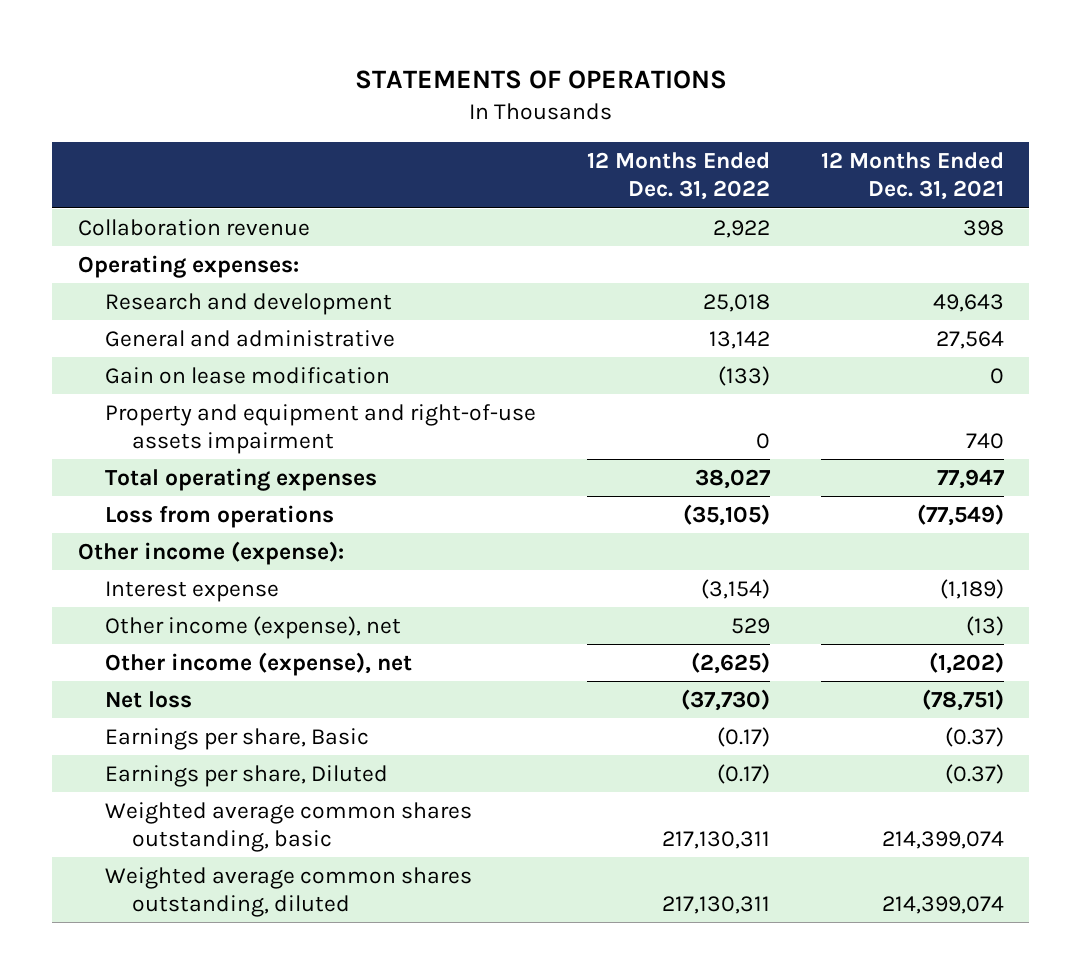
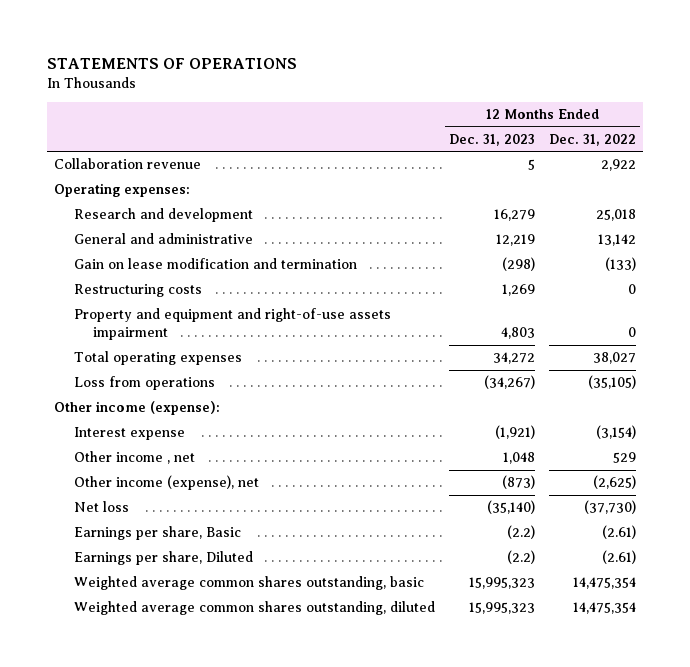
[820,152,1004,201] 12 Months Ended Dec. 31, 2021 -> none
none -> [448,133,535,146] Dec. 31, 2023
[105,366,391,384] Gain on lease modification -> [73,258,357,270] Gain on lease modification and termination
none -> [73,284,202,298] Restructuring costs
[105,615,402,639] Other income (expense), net -> [73,451,195,465] Other income , net
[716,726,770,747] (0.17) -> [602,525,637,540] (2.61)
[716,763,770,784] (0.17) -> [602,550,637,565] (2.61)
[661,830,770,849] 217,130,311 -> [573,577,637,590] 14,475,354
[661,895,770,914] 217,130,311 -> [573,602,637,615] 14,475,354

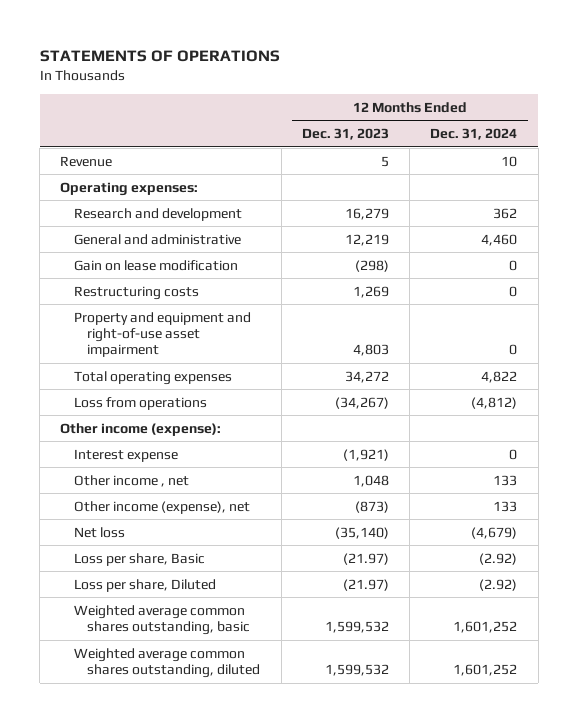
[549,133,637,146] Dec. 31, 2022 -> none
none -> [430,128,518,141] Dec. 31, 2024
[54,158,202,170] Collaboration revenue -> [60,155,113,167] Revenue
[73,258,357,270] Gain on lease modification and termination -> [73,259,238,271] Gain on lease modification
[73,308,391,341] Property and equipment and right-of-use assets impairment -> [73,311,251,358] Property and equipment and right-of-use asset impairment
[73,526,241,541] Earnings per share, Basic -> [73,552,205,566] Loss per share, Basic
[506,525,535,540] (2.2) -> [342,552,389,565] (21.97)
[73,551,253,566] Earnings per share, Diluted -> [73,578,216,592] Loss per share, Diluted
[506,550,535,565] (2.2) -> [342,578,389,591] (21.97)
[468,577,535,590] 15,995,323 -> [324,621,389,634] 1,599,532
[468,602,535,615] 15,995,323 -> [324,664,389,677] 1,599,532

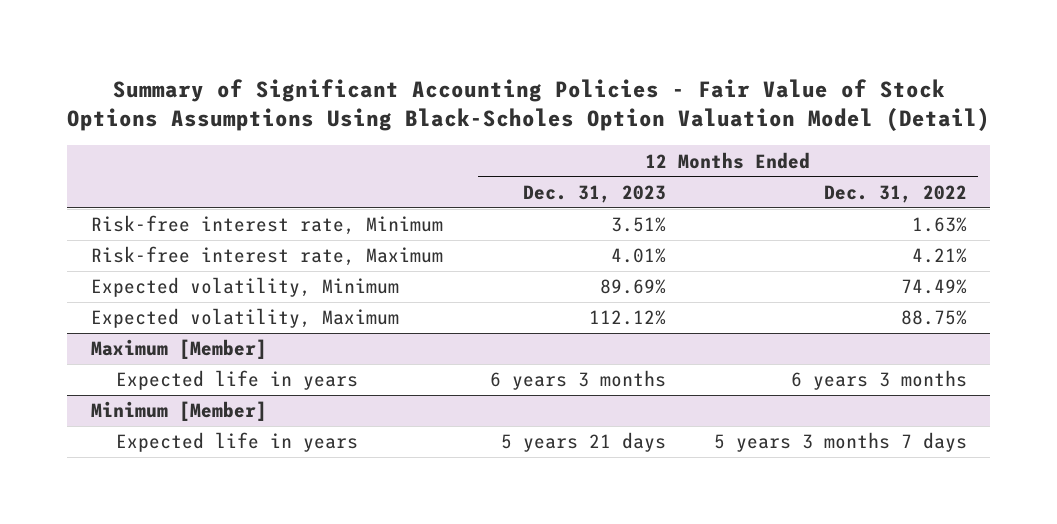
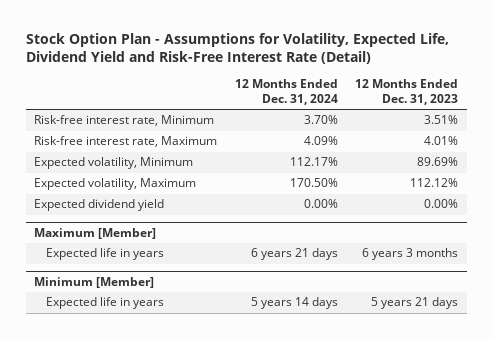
[66,78,990,132] Summary of Significant Accounting Policies - Fair Value of Stock Options Assumptions Using Black-Scholes Option Valuation Model (Detail) -> [25,32,449,64] Stock Option Plan - Assumptions for Volatility, Expected Life, Dividend Yield and Risk-Free Interest Rate (Detail)
[823,184,967,203] Dec. 31, 2022 -> none
none -> [234,79,338,106] 12 Months Ended Dec. 31, 2024
none -> [34,199,165,212] Expected dividend yield

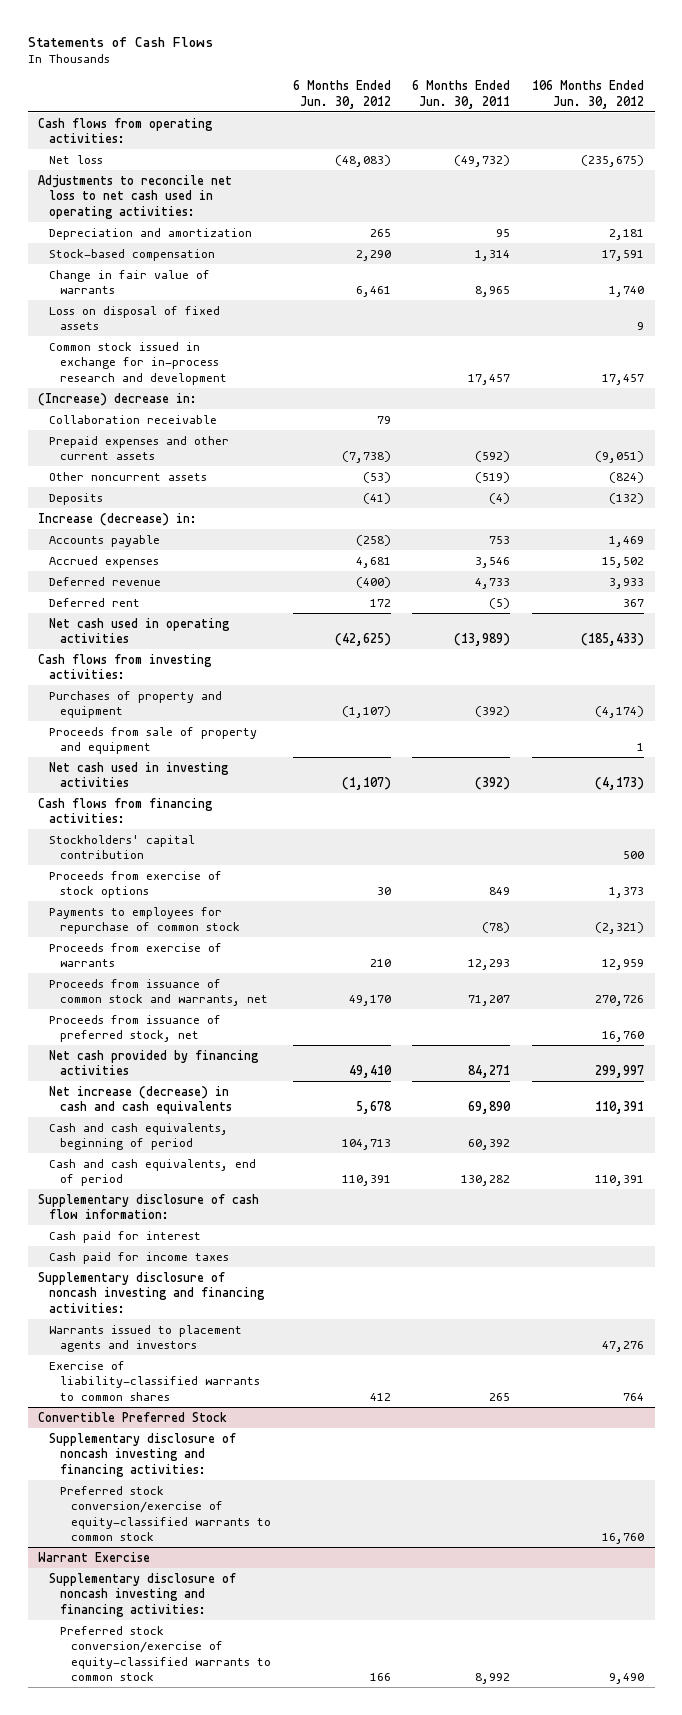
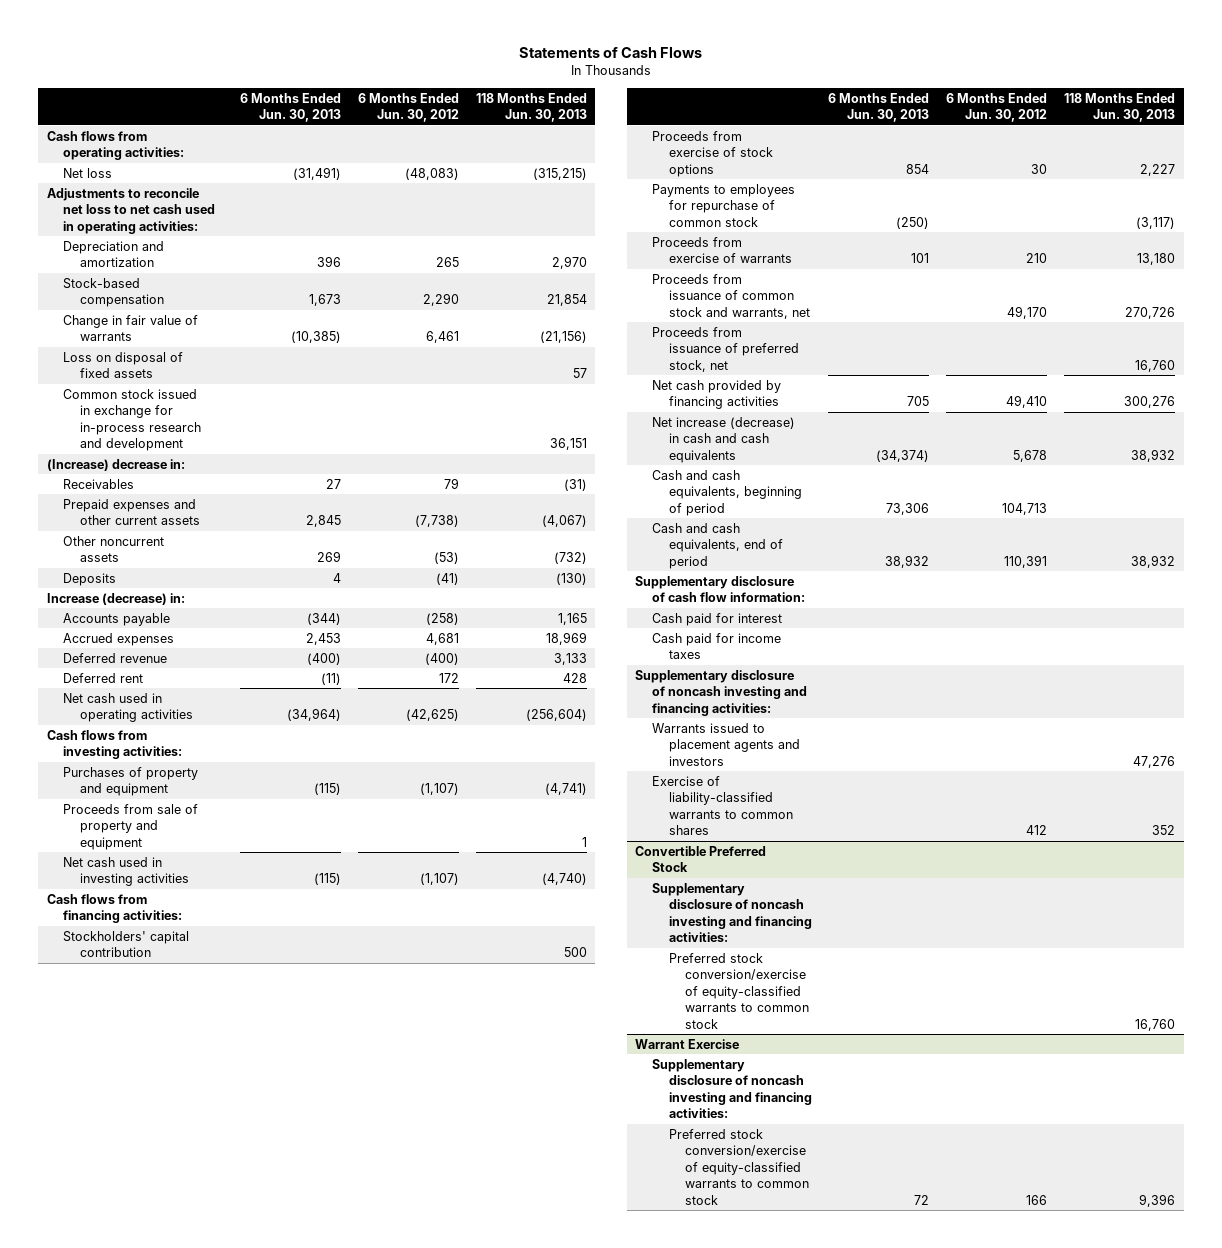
[412,80,511,109] 6 Months Ended Jun. 30, 2011 -> none
[531,80,644,109] 106 Months Ended Jun. 30, 2012 -> none
none -> [239,92,341,123] 6 Months Ended Jun. 30, 2013
none -> [475,92,587,123] 118 Months Ended Jun. 30, 2013
[49,414,218,424] Collaboration receivable -> [63,478,135,489] Receivables

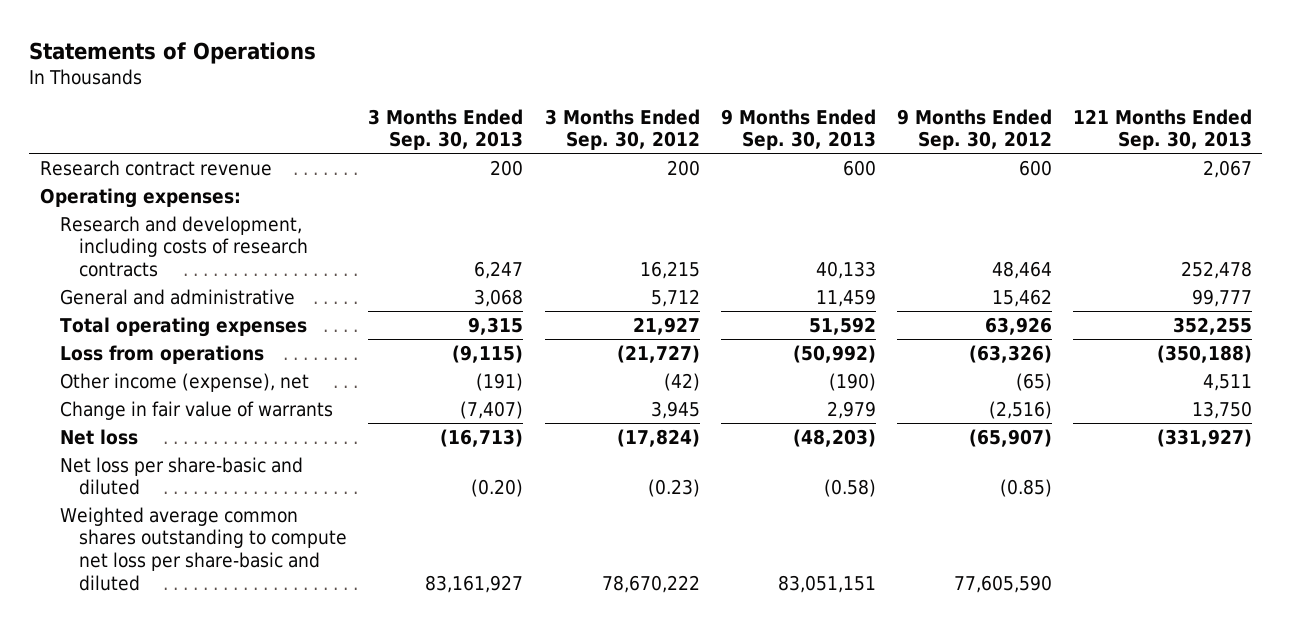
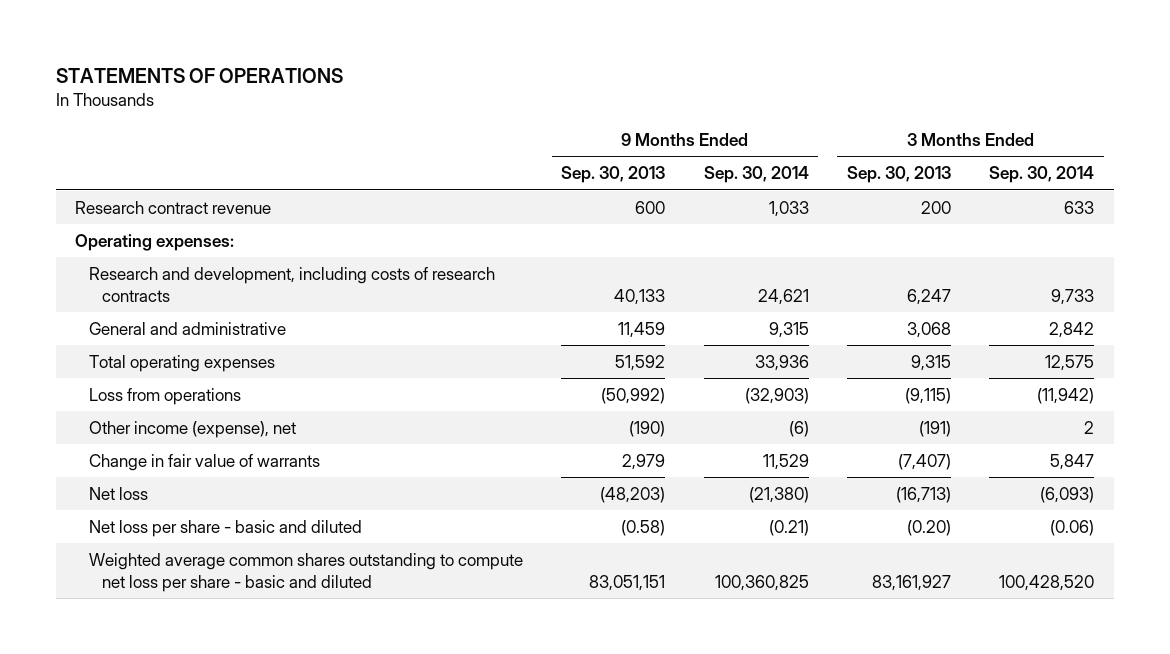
[29,41,317,64] Statements of Operations -> [56,67,344,83] STATEMENTS OF OPERATIONS
[544,108,700,151] 3 Months Ended Sep. 30, 2012 -> none
[896,108,1052,151] 9 Months Ended Sep. 30, 2012 -> none
[1072,108,1252,151] 121 Months Ended Sep. 30, 2013 -> none
none -> [703,166,809,184] Sep. 30, 2014
none -> [989,166,1095,184] Sep. 30, 2014
[59,456,303,496] Net loss per share-basic and diluted -> [88,519,362,537] Net loss per share - basic and diluted
[59,506,348,592] Weighted average common shares outstanding to compute net loss per share-basic and diluted -> [88,552,523,592] Weighted average common shares outstanding to compute net loss per share - basic and diluted

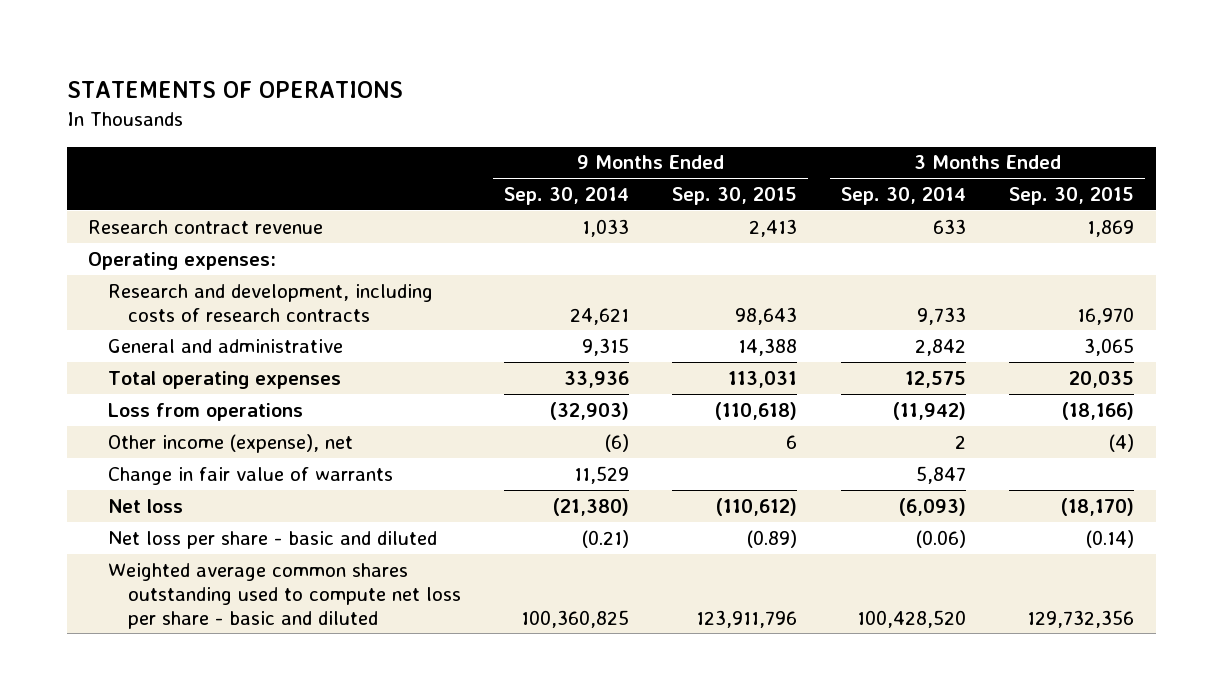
[561,166,666,184] Sep. 30, 2013 -> none
[846,166,951,184] Sep. 30, 2013 -> none
none -> [672,186,798,205] Sep. 30, 2015
none -> [1009,186,1135,205] Sep. 30, 2015
[88,552,523,592] Weighted average common shares outstanding to compute net loss per share - basic and diluted -> [108,562,461,629] Weighted average common shares outstanding used to compute net loss per share - basic and diluted

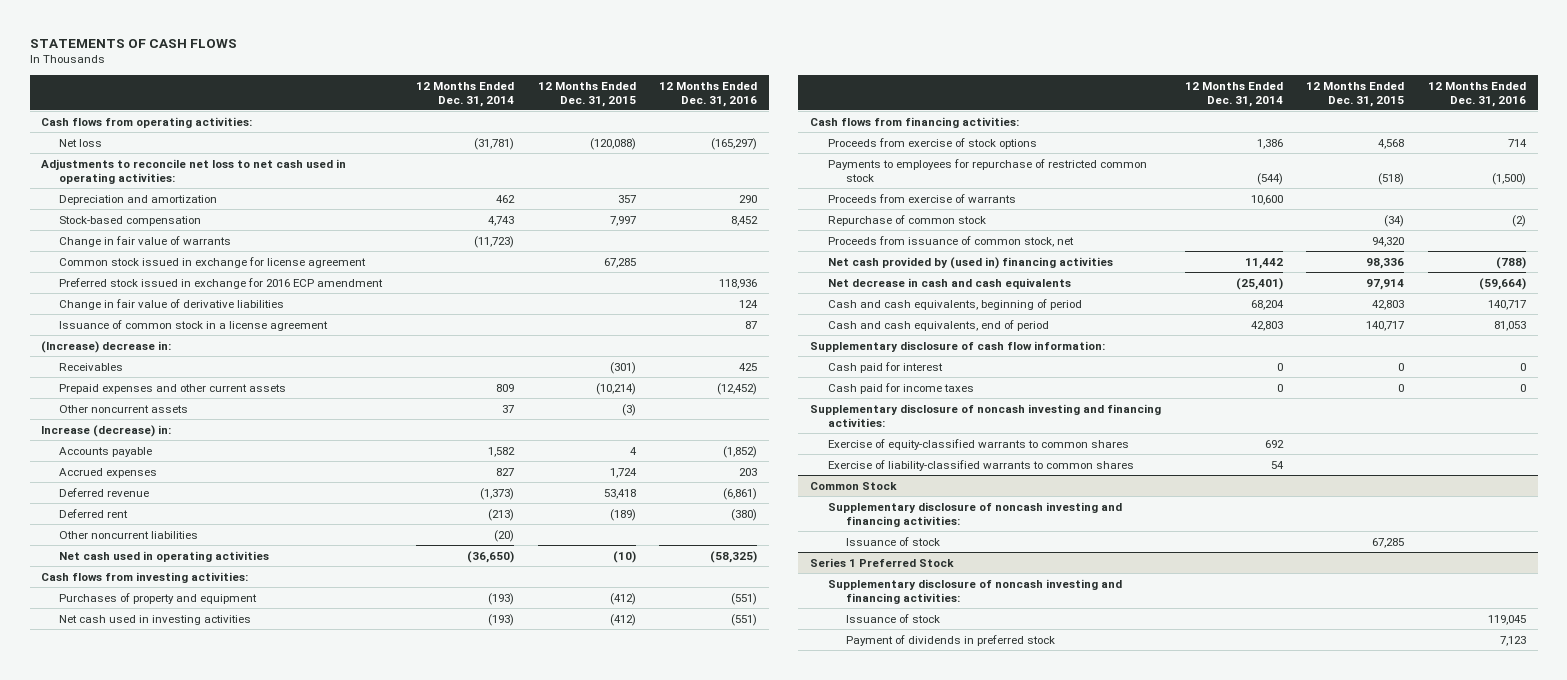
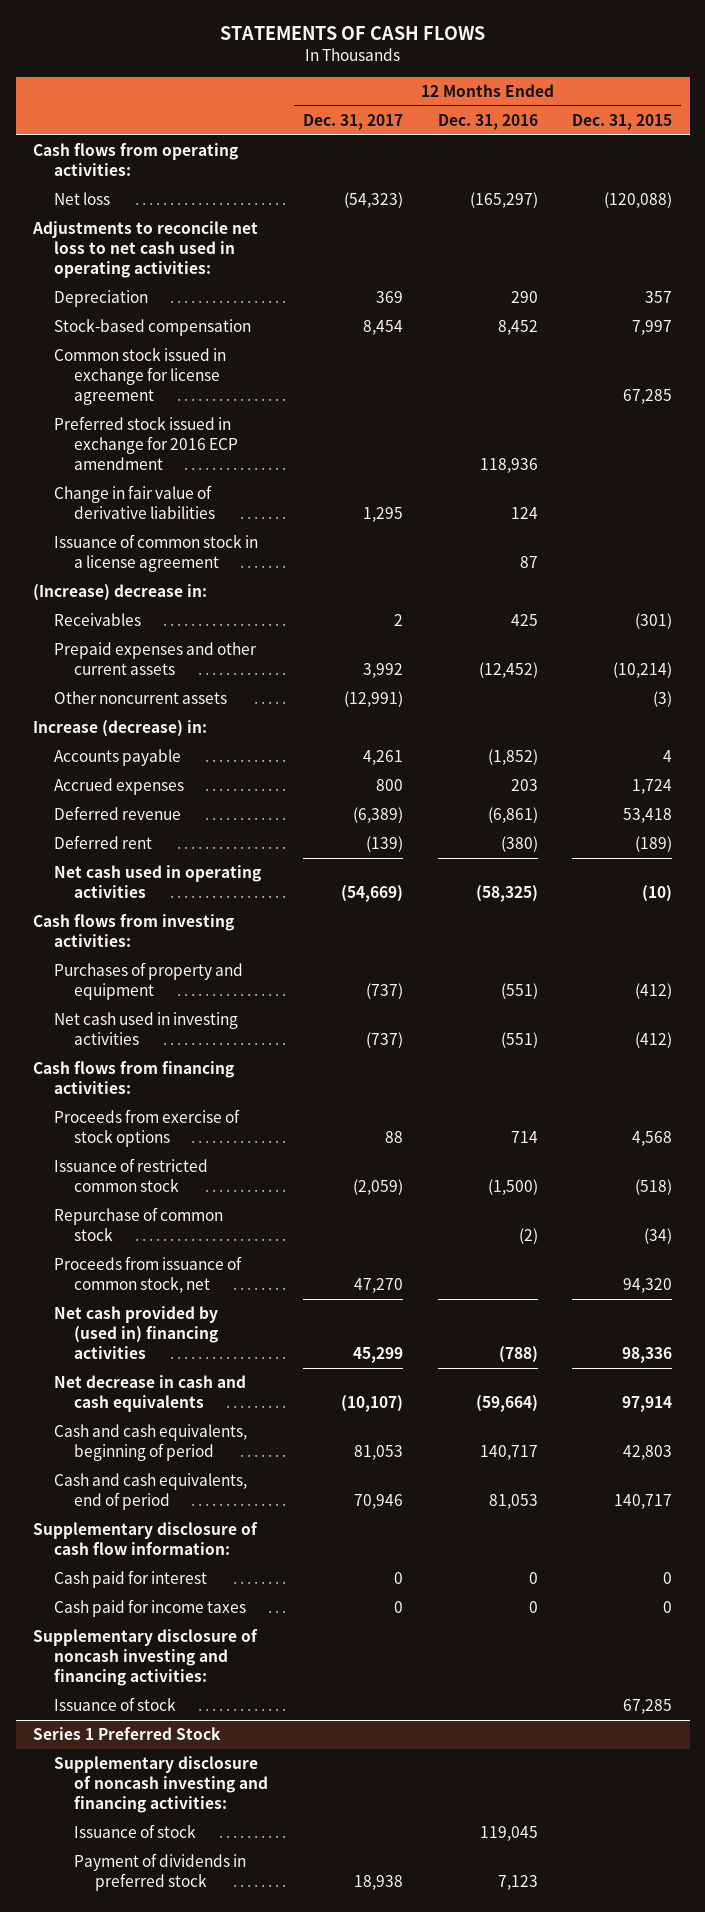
[416,81,515,107] 12 Months Ended Dec. 31, 2014 -> none
none -> [302,114,403,131] Dec. 31, 2017
[59,194,218,205] Depreciation and amortization -> [53,290,148,308] Depreciation
[59,235,232,247] Change in fair value of warrants -> none
[59,530,199,539] Other noncurrent liabilities -> none
[827,193,1016,203] Proceeds from exercise of warrants -> none
[827,158,1147,182] Payments to employees for repurchase of restricted common stock -> [53,1158,208,1193] Issuance of restricted common stock
[827,438,1129,450] Exercise of equity-classified warrants to common shares -> none
[827,459,1134,471] Exercise of liability-classified warrants to common shares -> none
[810,481,898,490] Common Stock -> none
[827,501,1122,527] Supplementary disclosure of noncash investing and financing activities: -> none

